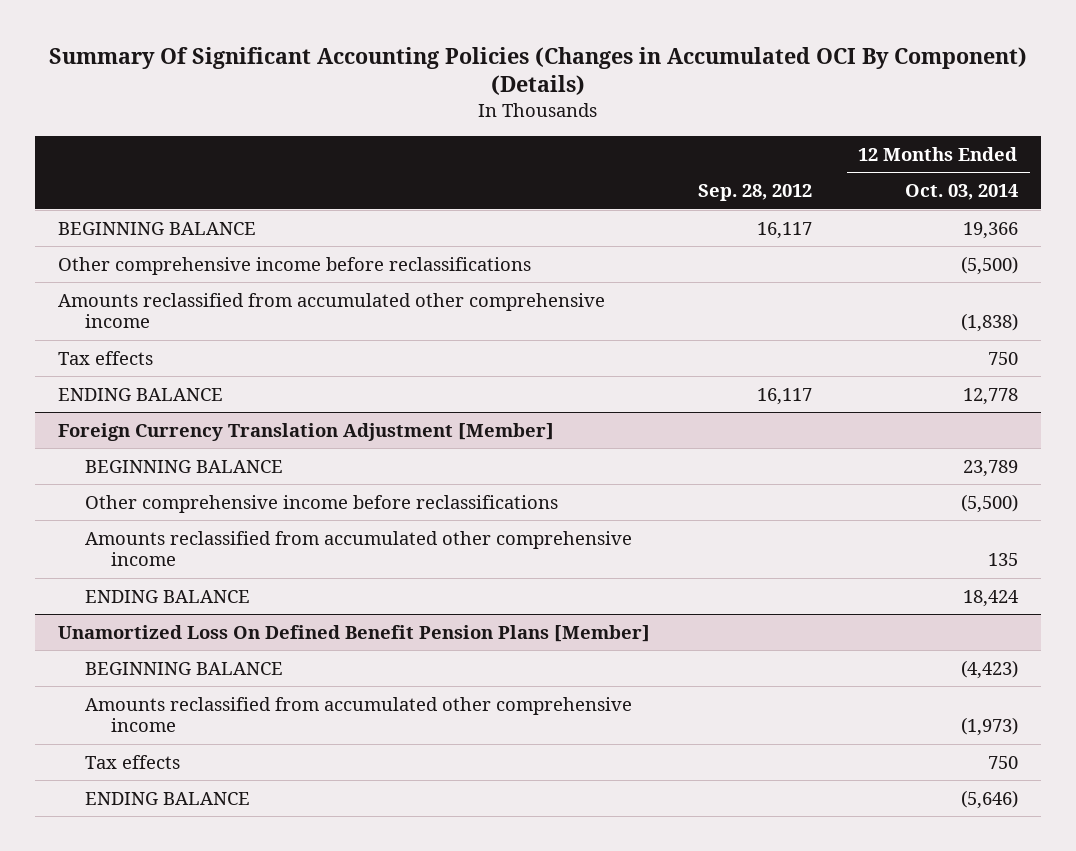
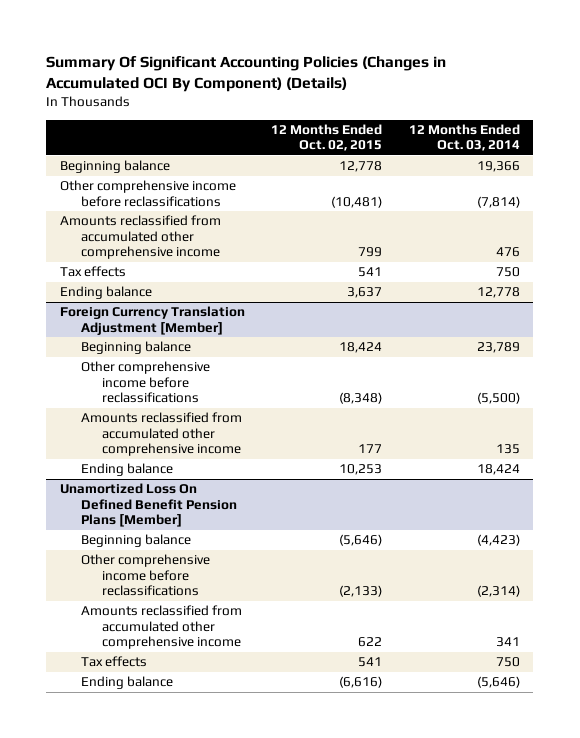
[697,184,812,202] Sep. 28, 2012 -> none
none -> [271,123,383,152] 12 Months Ended Oct. 02, 2015
[58,221,257,235] BEGINNING BALANCE -> [59,160,170,174] Beginning balance
[960,255,1018,275] (5,500) -> [476,195,520,208] (7,814)
[960,313,1018,333] (1,838) -> [495,247,520,258] 476
[58,387,224,401] ENDING BALANCE -> [59,286,152,300] Ending balance
[84,459,283,473] BEGINNING BALANCE -> [81,341,192,355] Beginning balance
[84,589,250,603] ENDING BALANCE -> [81,463,174,477] Ending balance
[84,661,283,675] BEGINNING BALANCE -> [81,534,192,548] Beginning balance
none -> [81,554,211,597] Other comprehensive income before reclassifications
[960,717,1018,737] (1,973) -> [495,637,520,648] 341
[84,791,250,805] ENDING BALANCE -> [81,676,174,690] Ending balance

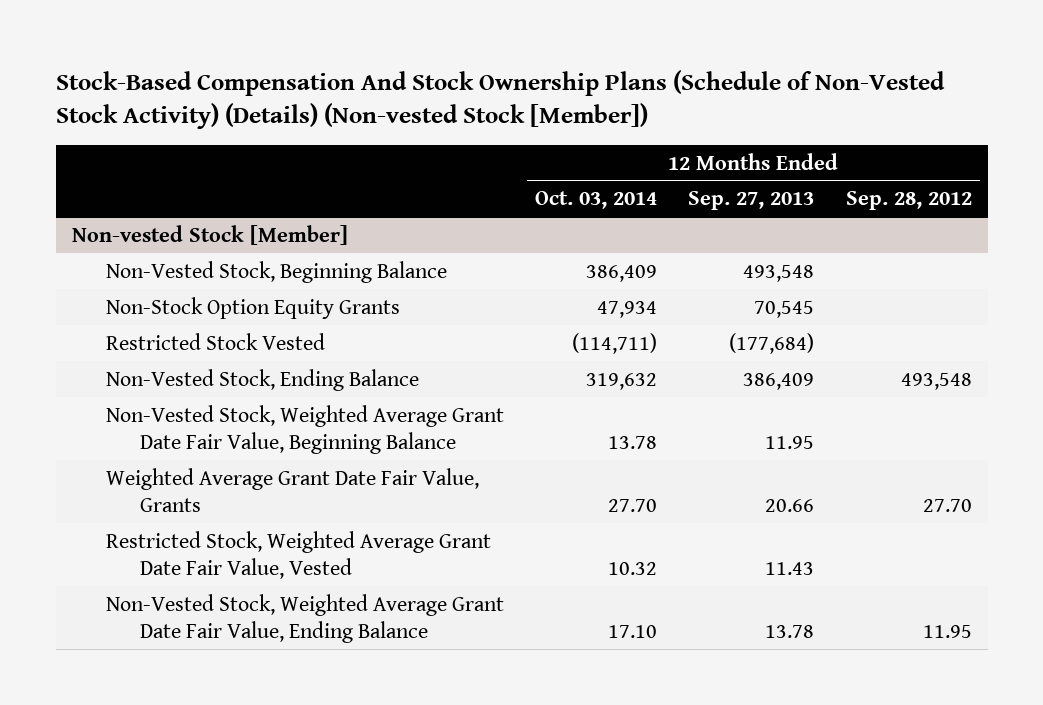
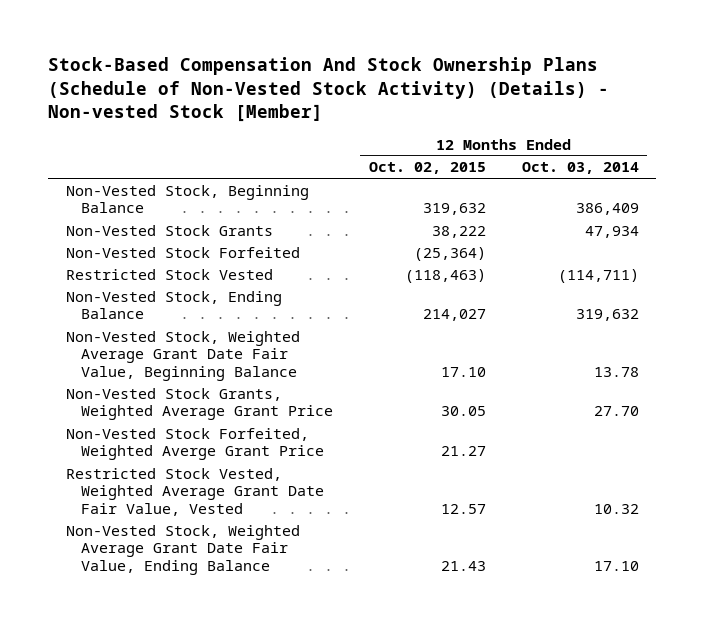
[55,69,945,130] Stock-Based Compensation And Stock Ownership Plans (Schedule of Non-Vested Stock Activity) (Details) (Non-vested Stock [Member]) -> [47,57,609,123] Stock-Based Compensation And Stock Ownership Plans (Schedule of Non-Vested Stock Activity) (Details) - Non-vested Stock [Member]
[688,191,815,211] Sep. 27, 2013 -> none
[845,191,972,211] Sep. 28, 2012 -> none
none -> [368,162,486,175] Oct. 02, 2015
[71,224,348,245] Non-vested Stock [Member] -> none
[105,296,400,319] Non-Stock Option Equity Grants -> [65,224,273,236] Non-Vested Stock Grants
none -> [65,246,300,258] Non-Vested Stock Forfeited
[105,467,479,513] Weighted Average Grant Date Fair Value, Grants -> [65,387,333,421] Non-Vested Stock Grants, Weighted Average Grant Price
none -> [65,427,324,461] Non-Vested Stock Forfeited, Weighted Averge Grant Price
[105,530,491,580] Restricted Stock, Weighted Average Grant Date Fair Value, Vested -> [65,467,324,516] Restricted Stock Vested, Weighted Average Grant Date Fair Value, Vested

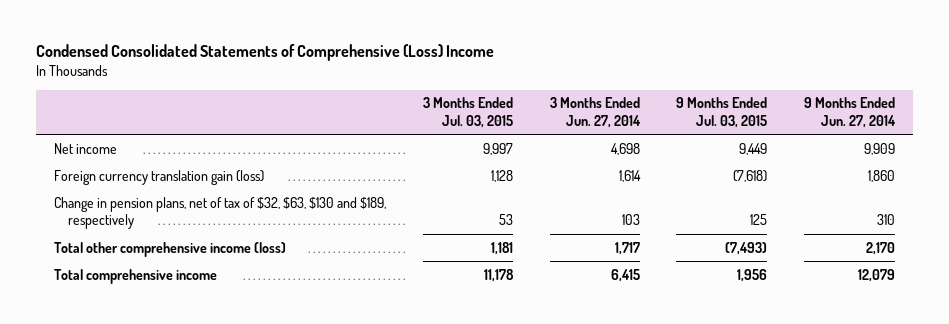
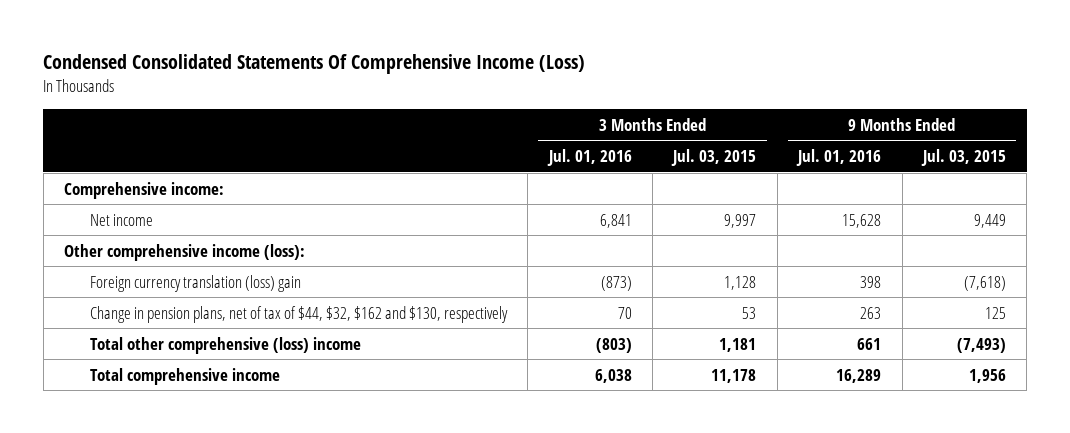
[35,44,494,62] Condensed Consolidated Statements of Comprehensive (Loss) Income -> [43,54,586,75] Condensed Consolidated Statements Of Comprehensive Income (Loss)
[549,97,641,128] 3 Months Ended Jun. 27, 2014 -> none
[804,97,897,128] 9 Months Ended Jun. 27, 2014 -> none
none -> [546,148,632,166] Jul. 01, 2016
none -> [796,148,882,166] Jul. 01, 2016
none -> [64,181,225,199] Comprehensive income:
none -> [64,243,306,261] Other comprehensive income (loss):
[54,169,265,185] Foreign currency translation gain (loss) -> [89,274,301,292] Foreign currency translation (loss) gain
[54,196,387,229] Change in pension plans, net of tax of $32, $63, $130 and $189, respectively -> [89,305,508,323] Change in pension plans, net of tax of $44, $32, $162 and $130, respectively
[54,241,287,257] Total other comprehensive income (loss) -> [89,336,361,354] Total other comprehensive (loss) income

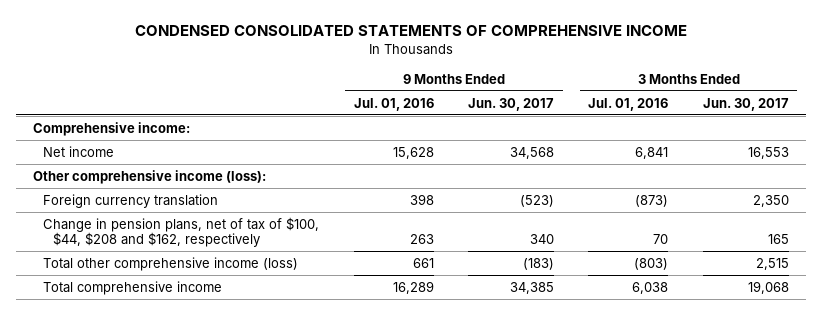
[43,54,586,75] Condensed Consolidated Statements Of Comprehensive Income (Loss) -> [134,25,687,37] CONDENSED CONSOLIDATED STATEMENTS OF COMPREHENSIVE INCOME
[671,148,757,166] Jul. 03, 2015 -> none
[920,148,1006,166] Jul. 03, 2015 -> none
none -> [468,97,555,111] Jun. 30, 2017
none -> [702,97,789,111] Jun. 30, 2017
[89,274,301,292] Foreign currency translation (loss) gain -> [43,193,219,208] Foreign currency translation
[89,305,508,323] Change in pension plans, net of tax of $44, $32, $162 and $130, respectively -> [43,216,320,247] Change in pension plans, net of tax of $100, $44, $208 and $162, respectively
[89,336,361,354] Total other comprehensive (loss) income -> [43,256,299,271] Total other comprehensive income (loss)

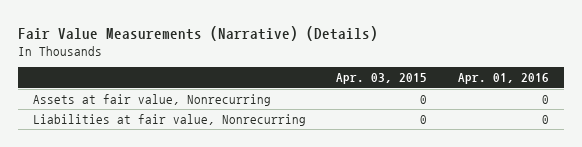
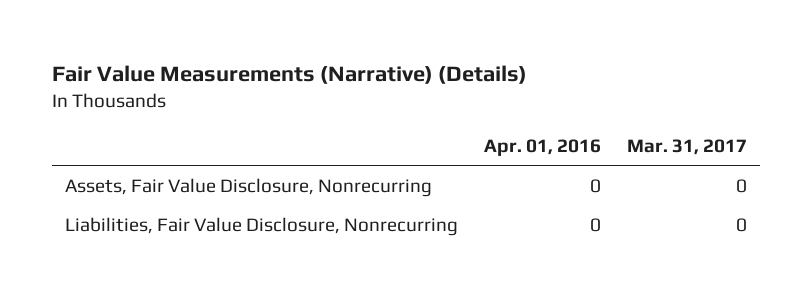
[336,73,428,85] Apr. 03, 2015 -> none
none -> [626,138,747,155] Mar. 31, 2017
[33,94,272,107] Assets at fair value, Nonrecurring -> [64,177,432,197] Assets, Fair Value Disclosure, Nonrecurring
[33,114,307,127] Liabilities at fair value, Nonrecurring -> [64,216,458,236] Liabilities, Fair Value Disclosure, Nonrecurring

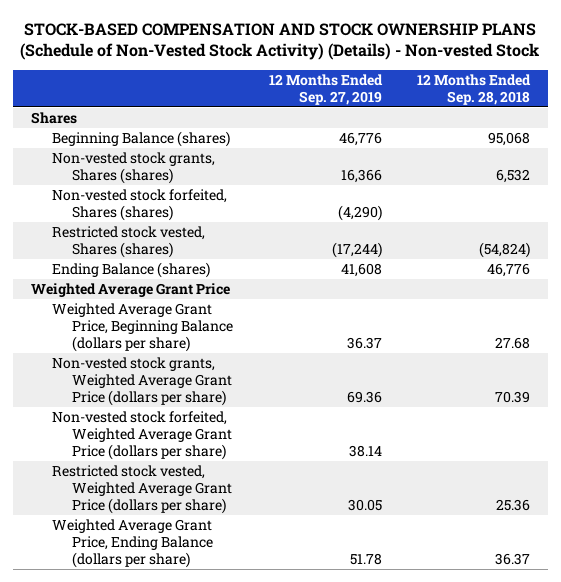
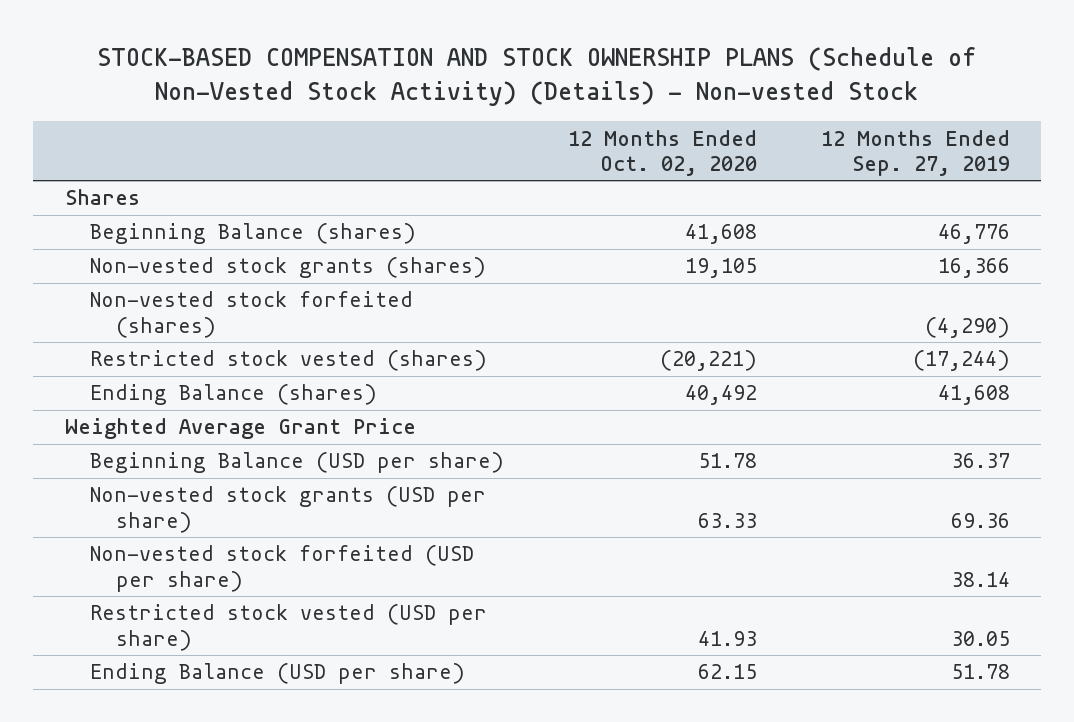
[417,73,532,105] 12 Months Ended Sep. 28, 2018 -> none
none -> [567,129,757,176] 12 Months Ended Oct. 02, 2020
[51,152,215,184] Non-vested stock grants, Shares (shares) -> [90,257,487,279] Non-vested stock grants (shares)
[51,189,227,221] Non-vested stock forfeited, Shares (shares) -> [90,291,414,338] Non-vested stock forfeited (shares)
[51,226,205,258] Restricted stock vested, Shares (shares) -> [90,350,488,372] Restricted stock vested (shares)
[51,303,234,352] Weighted Average Grant Price, Beginning Balance (dollars per share) -> [90,452,505,474] Beginning Balance (USD per share)
[51,357,233,406] Non-vested stock grants, Weighted Average Grant Price (dollars per share) -> [90,486,487,533] Non-vested stock grants (USD per share)
[51,411,233,460] Non-vested stock forfeited, Weighted Average Grant Price (dollars per share) -> [90,545,475,592] Non-vested stock forfeited (USD per share)
[51,465,233,514] Restricted stock vested, Weighted Average Grant Price (dollars per share) -> [90,604,488,651] Restricted stock vested (USD per share)
[51,519,214,568] Weighted Average Grant Price, Ending Balance (dollars per share) -> [90,663,466,685] Ending Balance (USD per share)

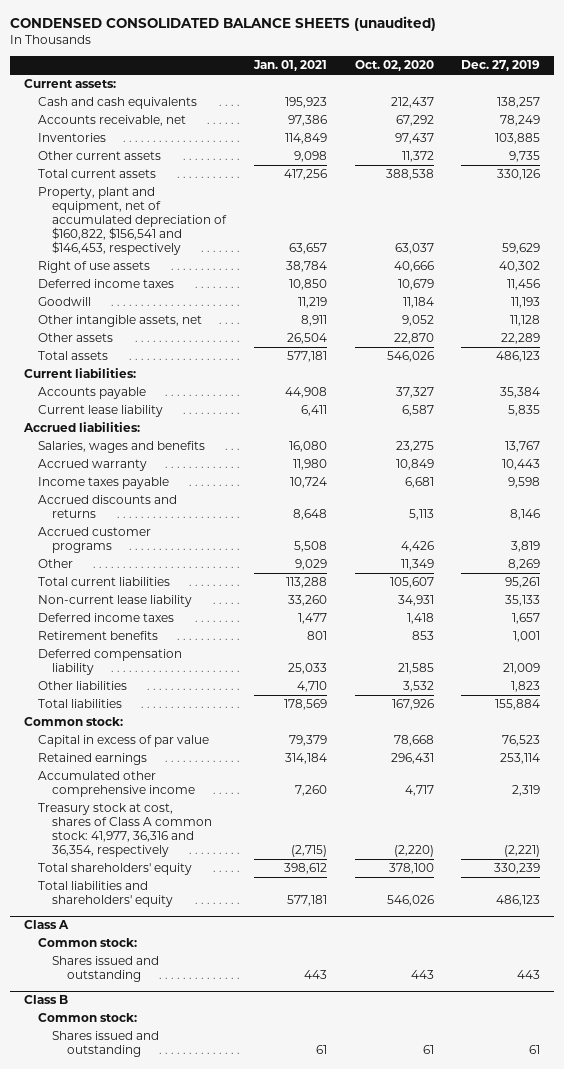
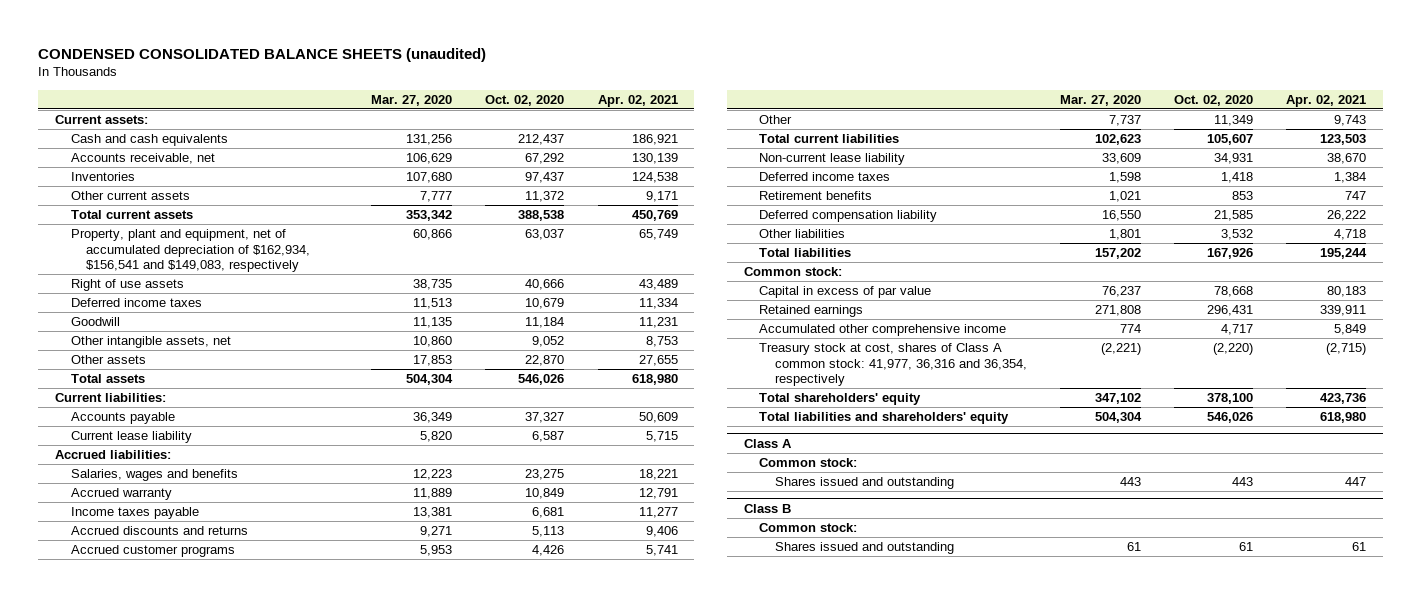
[253,60,328,72] Jan. 01, 2021 -> none
[461,60,541,72] Dec. 27, 2019 -> none
none -> [371,94,453,106] Mar. 27, 2020
none -> [597,94,678,107] Apr. 02, 2021
[38,187,228,256] Property, plant and equipment, net of accumulated depreciation of $160,822, $156,541 and $146,453, respectively -> [70,229,311,273] Property, plant and equipment, net of accumulated depreciation of $162,934, $156,541 and $149,083, respectively

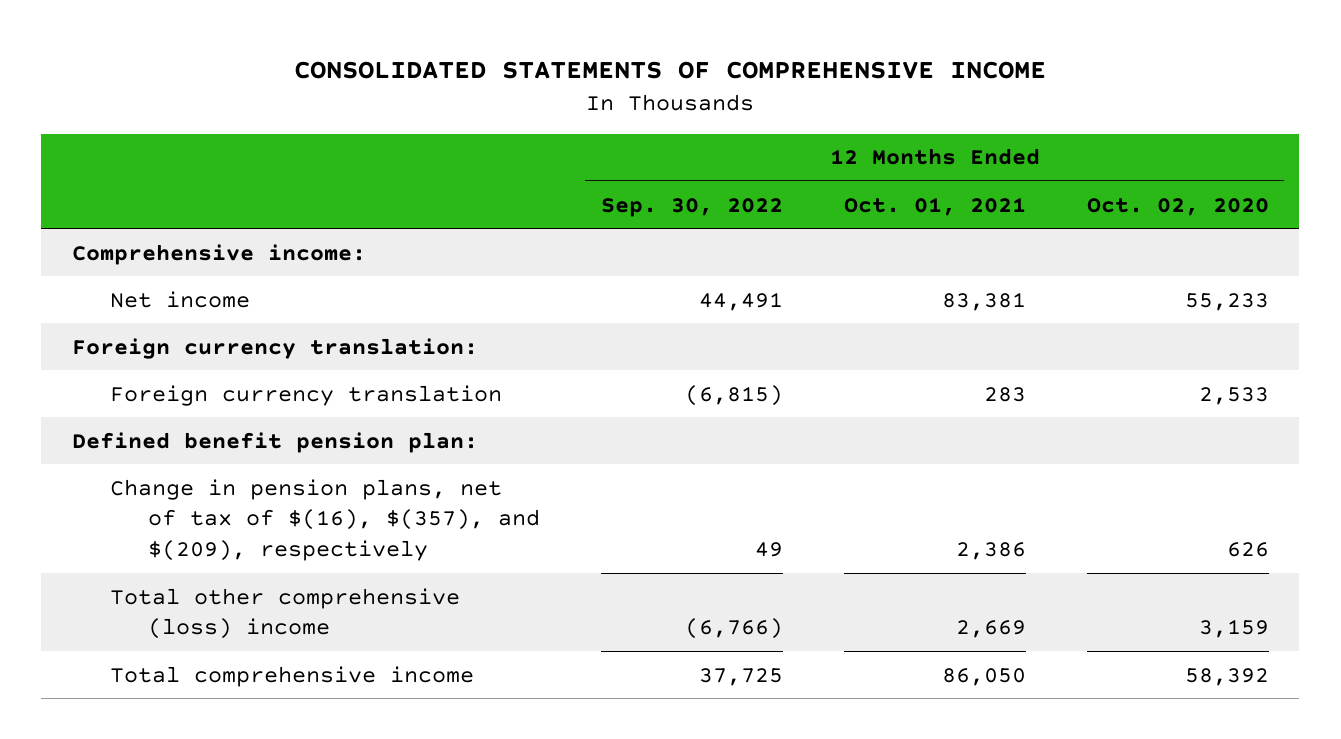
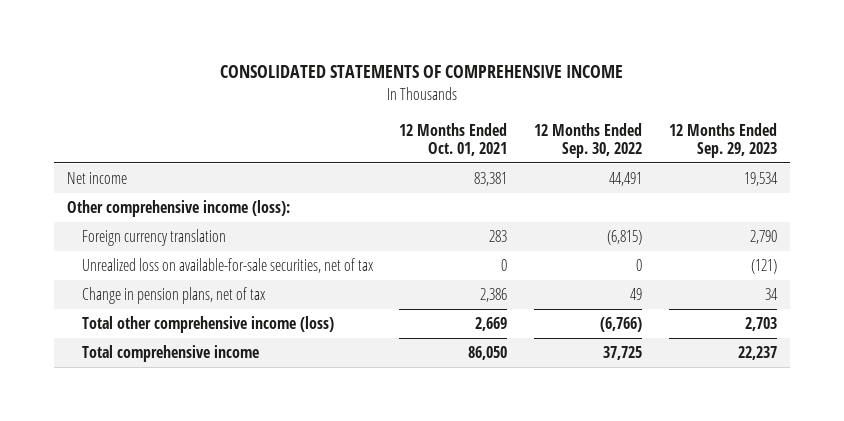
[1086,197,1269,216] Oct. 02, 2020 -> none
none -> [668,122,777,158] 12 Months Ended Sep. 29, 2023
[71,243,366,265] Comprehensive income: -> none
[71,337,478,359] Foreign currency translation: -> none
none -> [67,200,291,218] Other comprehensive income (loss):
[71,431,478,453] Defined benefit pension plan: -> none
none -> [81,258,374,274] Unrealized loss on available-for-sale securities, net of tax
[109,478,540,562] Change in pension plans, net of tax of $(16), $(357), and $(209), respectively -> [81,287,266,305] Change in pension plans, net of tax
[109,587,460,640] Total other comprehensive (loss) income -> [81,316,334,334] Total other comprehensive income (loss)

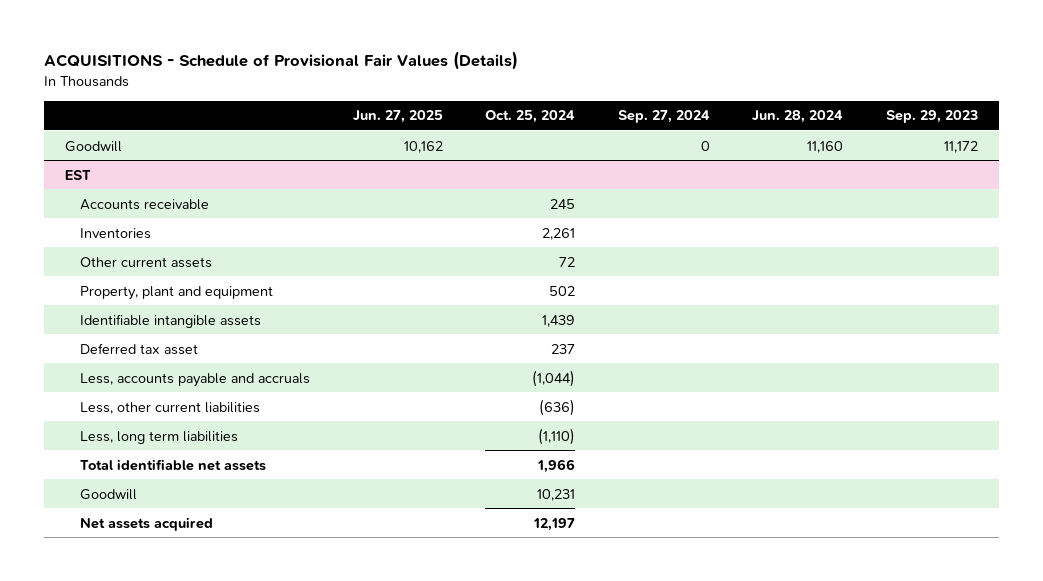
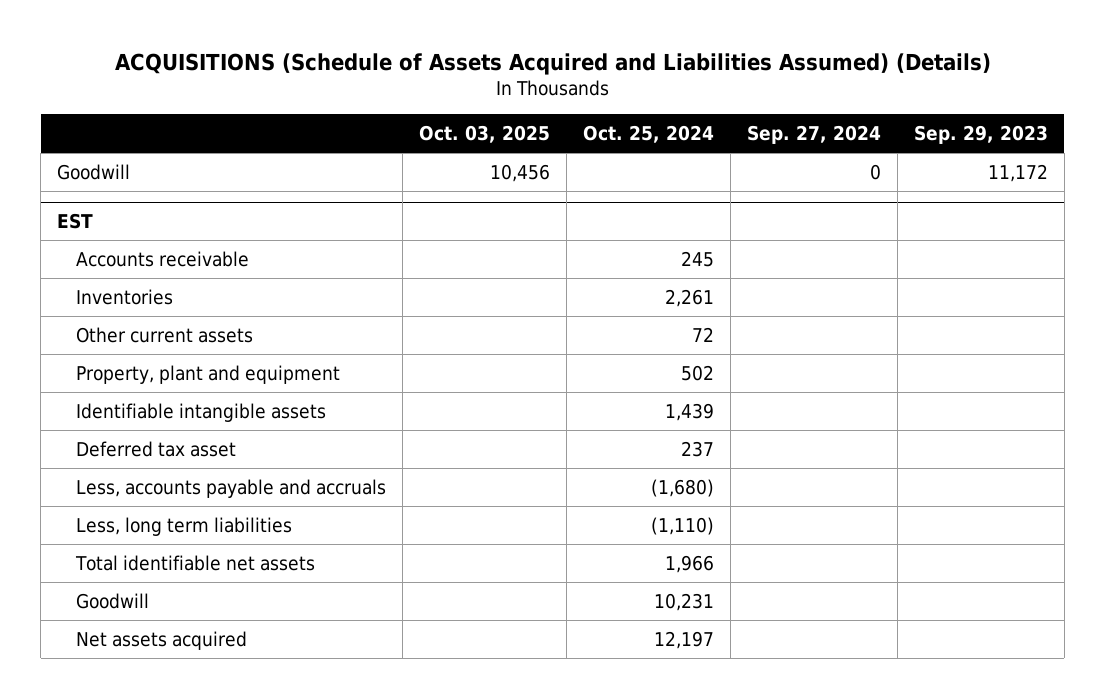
[43,51,518,71] ACQUISITIONS - Schedule of Provisional Fair Values (Details) -> [114,53,991,76] ACQUISITIONS (Schedule of Assets Acquired and Liabilities Assumed) (Details)
[352,110,443,124] Jun. 27, 2025 -> none
[752,110,844,124] Jun. 28, 2024 -> none
none -> [419,125,551,144] Oct. 03, 2025
[79,401,260,414] Less, other current liabilities -> none
[532,369,576,387] (1,044) -> [651,478,715,497] (1,680)

